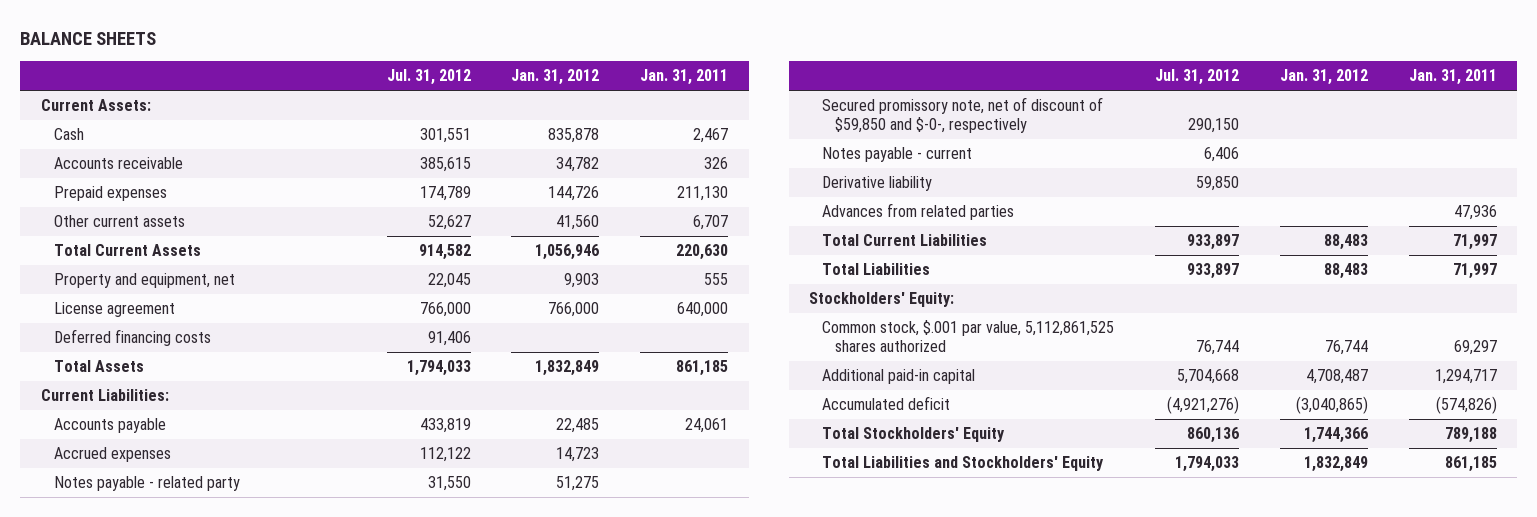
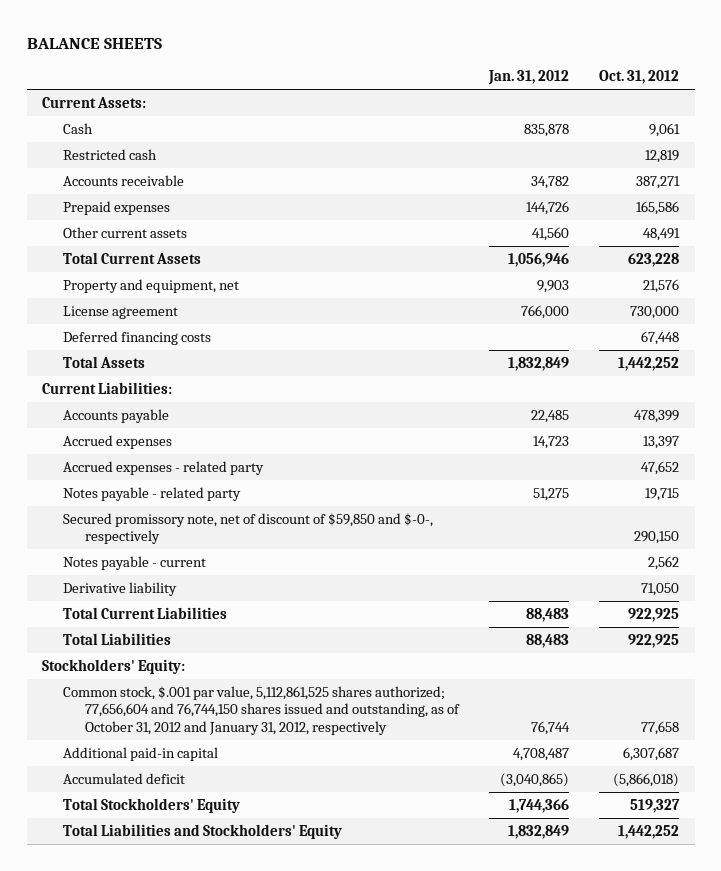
[386,69,471,86] Jul. 31, 2012 -> none
[640,69,729,86] Jan. 31, 2011 -> none
none -> [599,70,680,85] Oct. 31, 2012
none -> [63,148,158,160] Restricted cash
none -> [63,460,265,475] Accrued expenses - related party
[822,203,1015,221] Advances from related parties -> none
[822,320,1115,352] Common stock, $.001 par value, 5,112,861,525 shares authorized -> [63,685,460,735] Common stock, $.001 par value, 5,112,861,525 shares authorized; 77,656,604 and 76,744,150 shares issued and outstanding, as of October 31, 2012 and January 31, 2012, respectively

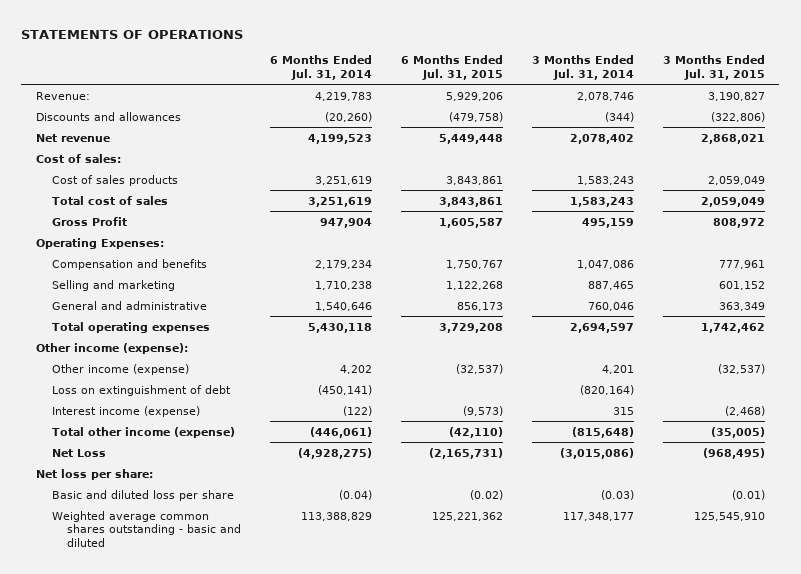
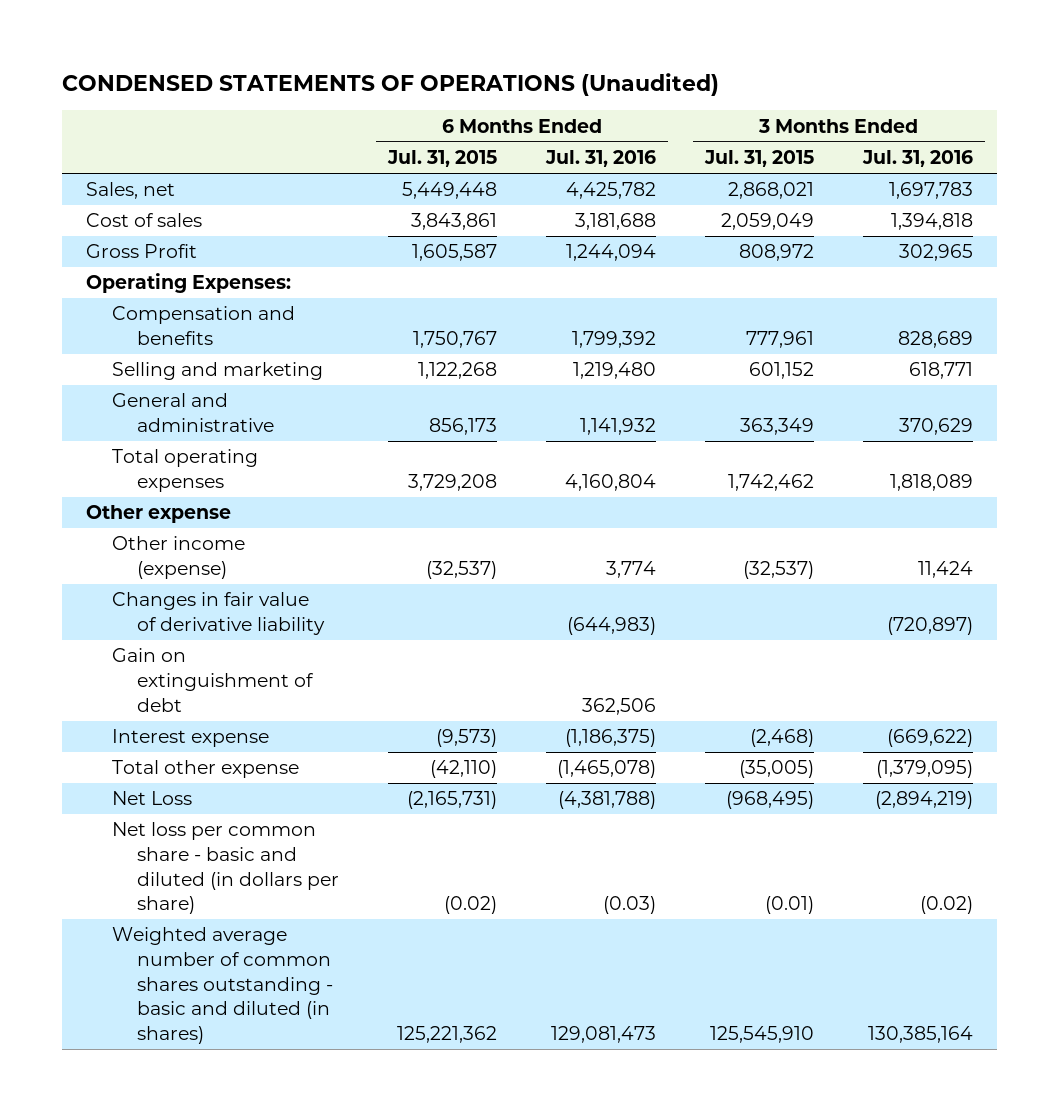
[21,29,244,39] STATEMENTS OF OPERATIONS -> [61,73,719,97] CONDENSED STATEMENTS OF OPERATIONS (Unaudited)
[270,55,373,81] 6 Months Ended Jul. 31, 2014 -> none
[532,55,635,81] 3 Months Ended Jul. 31, 2014 -> none
none -> [545,150,657,168] Jul. 31, 2016
none -> [861,150,973,168] Jul. 31, 2016
[35,91,90,100] Revenue: -> none
[35,111,181,121] Discounts and allowances -> none
[35,153,121,163] Cost of sales: -> none
[51,174,178,186] Cost of sales products -> none
[35,133,110,142] Net revenue -> [86,182,176,200] Sales, net
[51,195,168,205] Total cost of sales -> [86,213,203,228] Cost of sales
[35,342,188,354] Other income (expense): -> [86,505,232,524] Other expense
none -> [111,592,326,635] Changes in fair value of derivative liability
[51,384,231,396] Loss on extinguishment of debt -> [111,648,315,712] Gain on extinguishment of debt
[51,405,200,417] Interest income (expense) -> [111,729,269,748] Interest expense
[51,426,235,438] Total other income (expense) -> [111,760,299,779] Total other expense
[35,468,153,480] Net loss per share: -> none
[51,489,234,501] Basic and diluted loss per share -> [111,822,340,915] Net loss per common share - basic and diluted (in dollars per share)
[51,510,242,548] Weighted average common shares outstanding - basic and diluted -> [111,927,334,1044] Weighted average number of common shares outstanding - basic and diluted (in shares)

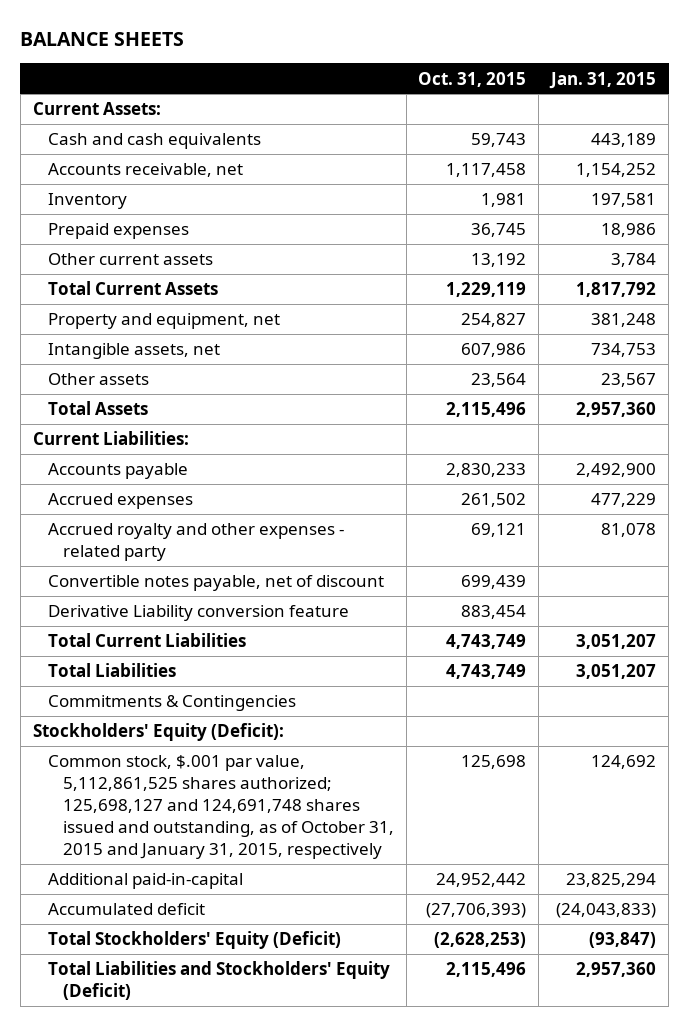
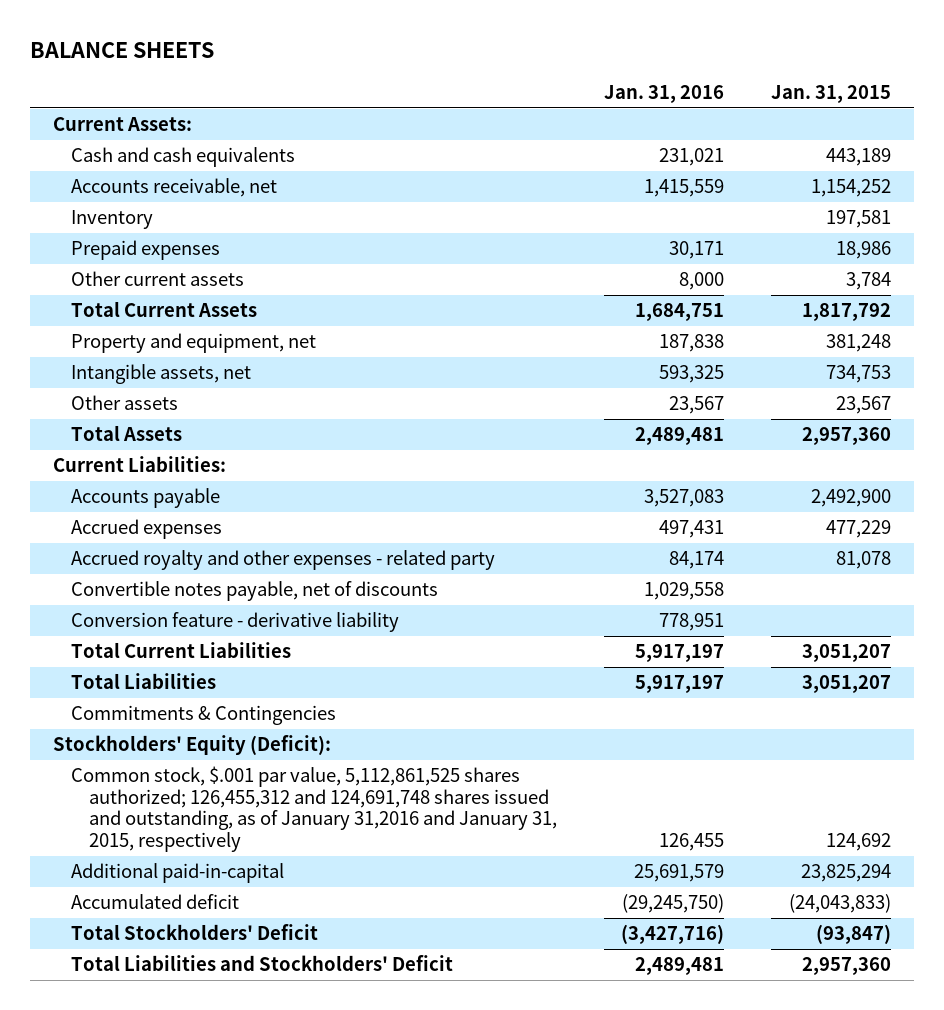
[418,71,527,87] Oct. 31, 2015 -> none
none -> [604,85,725,104] Jan. 31, 2016
[47,575,384,592] Convertible notes payable, net of discount -> [71,581,439,602] Convertible notes payable, net of discounts
[47,605,349,622] Derivative Liability conversion feature -> [71,612,400,633] Conversion feature - derivative liability
[47,755,394,859] Common stock, $.001 par value, 5,112,861,525 shares authorized; 125,698,127 and 124,691,748 shares issued and outstanding, as of October 31, 2015 and January 31, 2015, respectively -> [71,766,558,853] Common stock, $.001 par value, 5,112,861,525 shares authorized; 126,455,312 and 124,691,748 shares issued and outstanding, as of January 31,2016 and January 31, 2015, respectively
[47,931,341,950] Total Stockholders' Equity (Deficit) -> [71,924,319,941] Total Stockholders' Deficit
[47,961,390,1001] Total Liabilities and Stockholders' Equity (Deficit) -> [71,955,454,972] Total Liabilities and Stockholders' Deficit

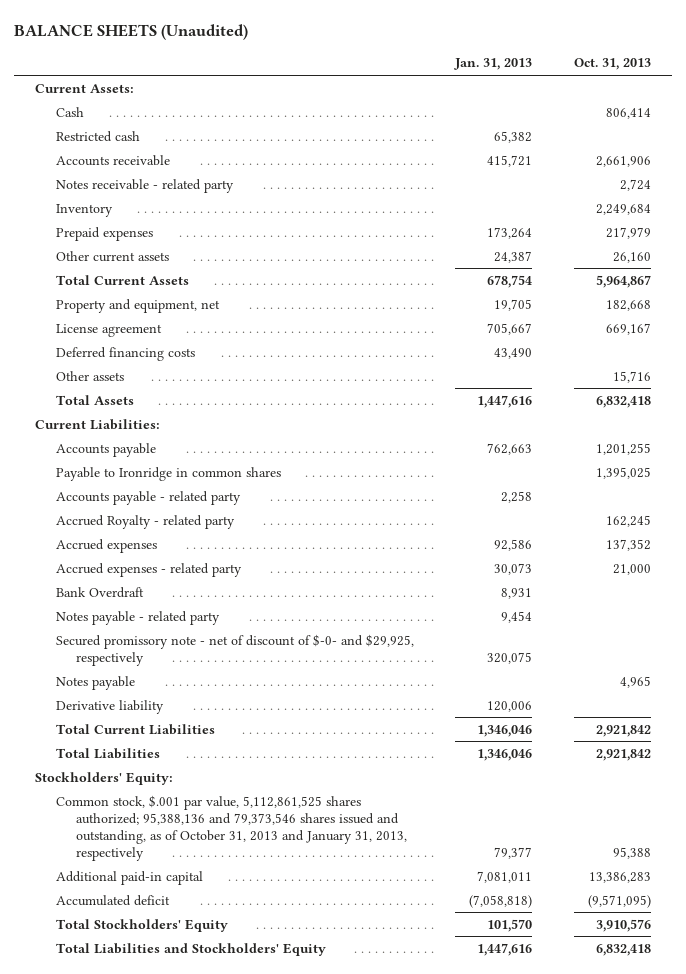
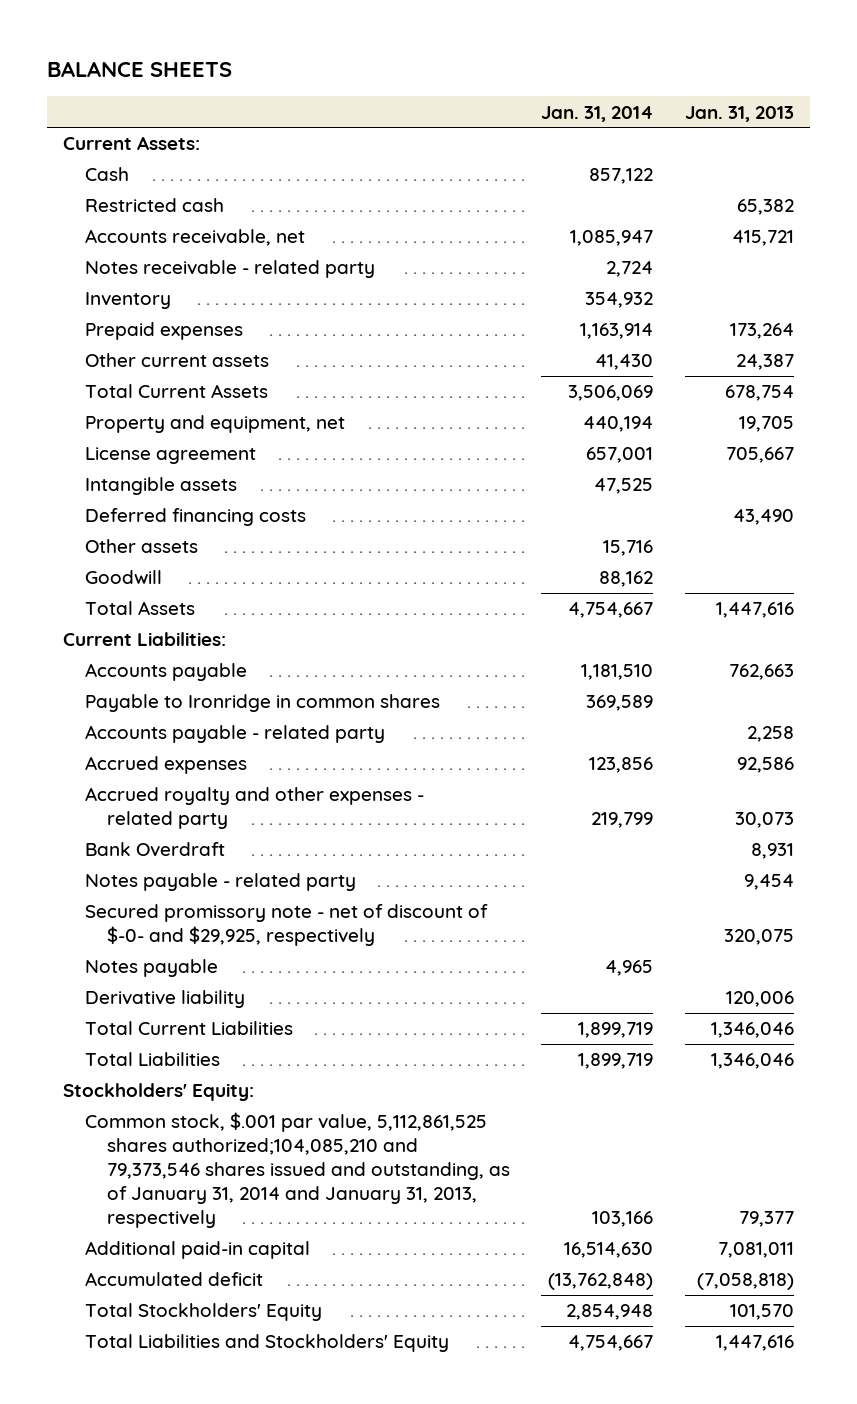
[14,24,249,41] BALANCE SHEETS (Unaudited) -> [47,61,233,78] BALANCE SHEETS
[573,58,651,71] Oct. 31, 2013 -> none
none -> [541,105,654,122] Jan. 31, 2014
[55,154,170,166] Accounts receivable -> [84,229,305,247] Accounts receivable, net
none -> [84,477,237,496] Intangible assets
none -> [84,570,162,585] Goodwill
[55,514,235,529] Accrued Royalty - related party -> none
[55,562,242,577] Accrued expenses - related party -> [84,787,424,830] Accrued royalty and other expenses - related party
[55,794,408,861] Common stock, $.001 par value, 5,112,861,525 shares authorized; 95,388,136 and 79,373,546 shares issued and outstanding, as of October 31, 2013 and January 31, 2013, respectively -> [84,1112,510,1229] Common stock, $.001 par value, 5,112,861,525 shares authorized;104,085,210 and 79,373,546 shares issued and outstanding, as of January 31, 2014 and January 31, 2013, respectively

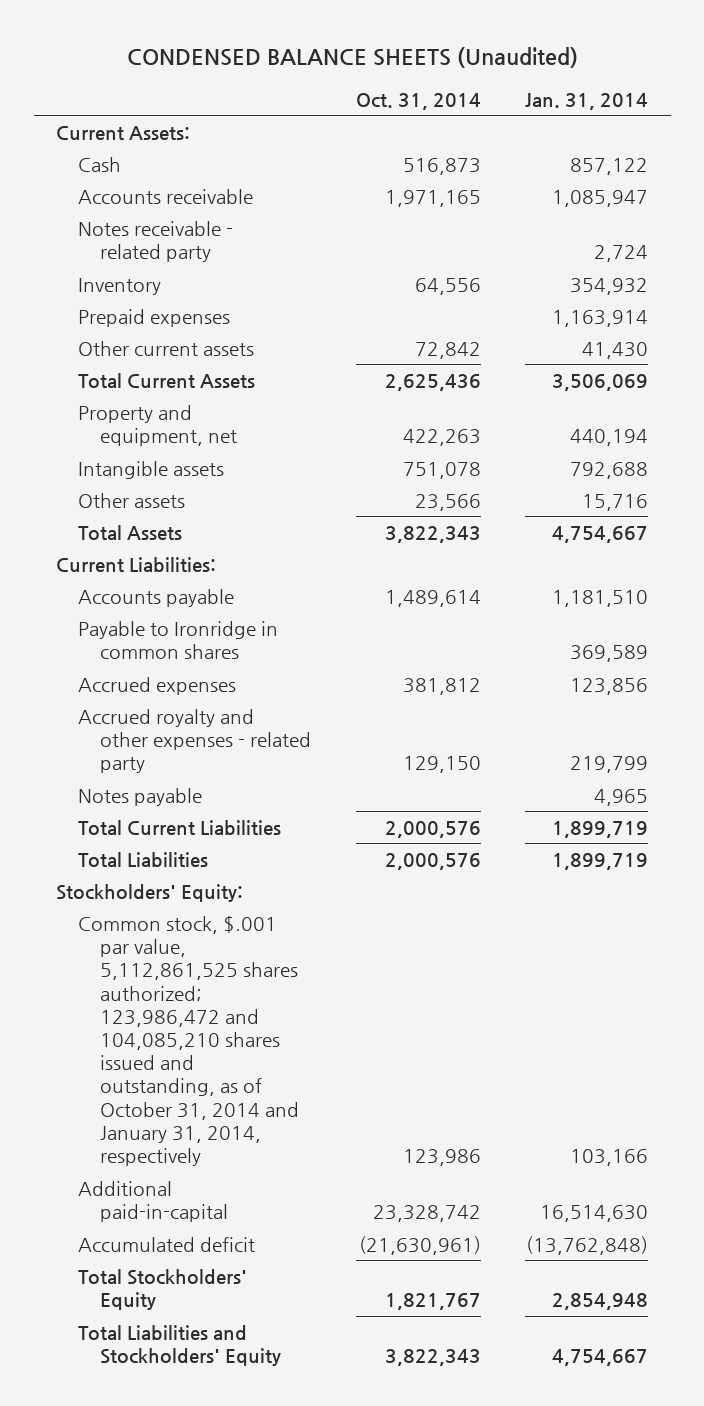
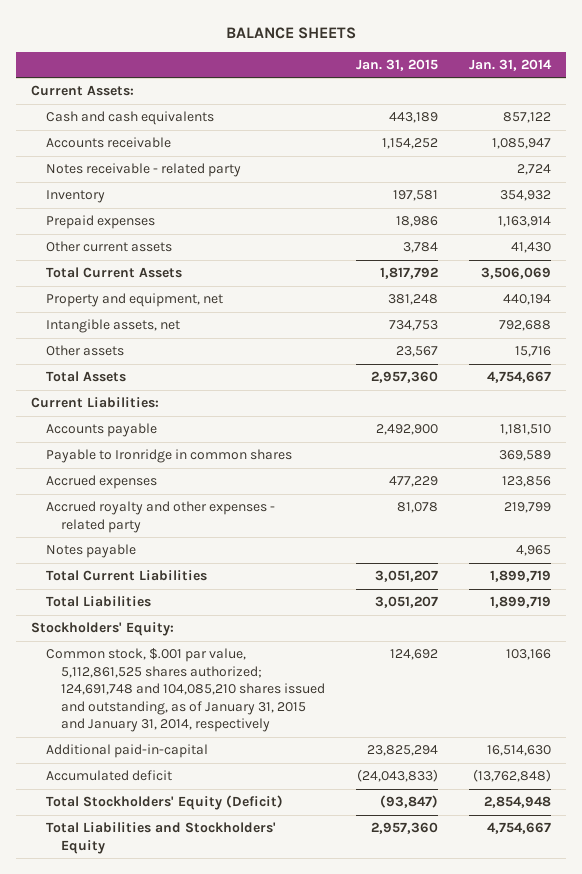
[127,46,579,68] CONDENSED BALANCE SHEETS (Unaudited) -> [226,26,357,39] BALANCE SHEETS
[355,92,481,110] Oct. 31, 2014 -> none
none -> [356,58,439,71] Jan. 31, 2015
[77,156,121,172] Cash -> [46,111,215,126] Cash and cash equivalents
[77,460,224,479] Intangible assets -> [46,319,181,334] Intangible assets, net
[77,915,299,1167] Common stock, $.001 par value, 5,112,861,525 shares authorized; 123,986,472 and 104,085,210 shares issued and outstanding, as of October 31, 2014 and January 31, 2014, respectively -> [46,648,326,733] Common stock, $.001 par value, 5,112,861,525 shares authorized; 124,691,748 and 104,085,210 shares issued and outstanding, as of January 31, 2015 and January 31, 2014, respectively
[77,1268,247,1311] Total Stockholders' Equity -> [46,795,284,811] Total Stockholders' Equity (Deficit)

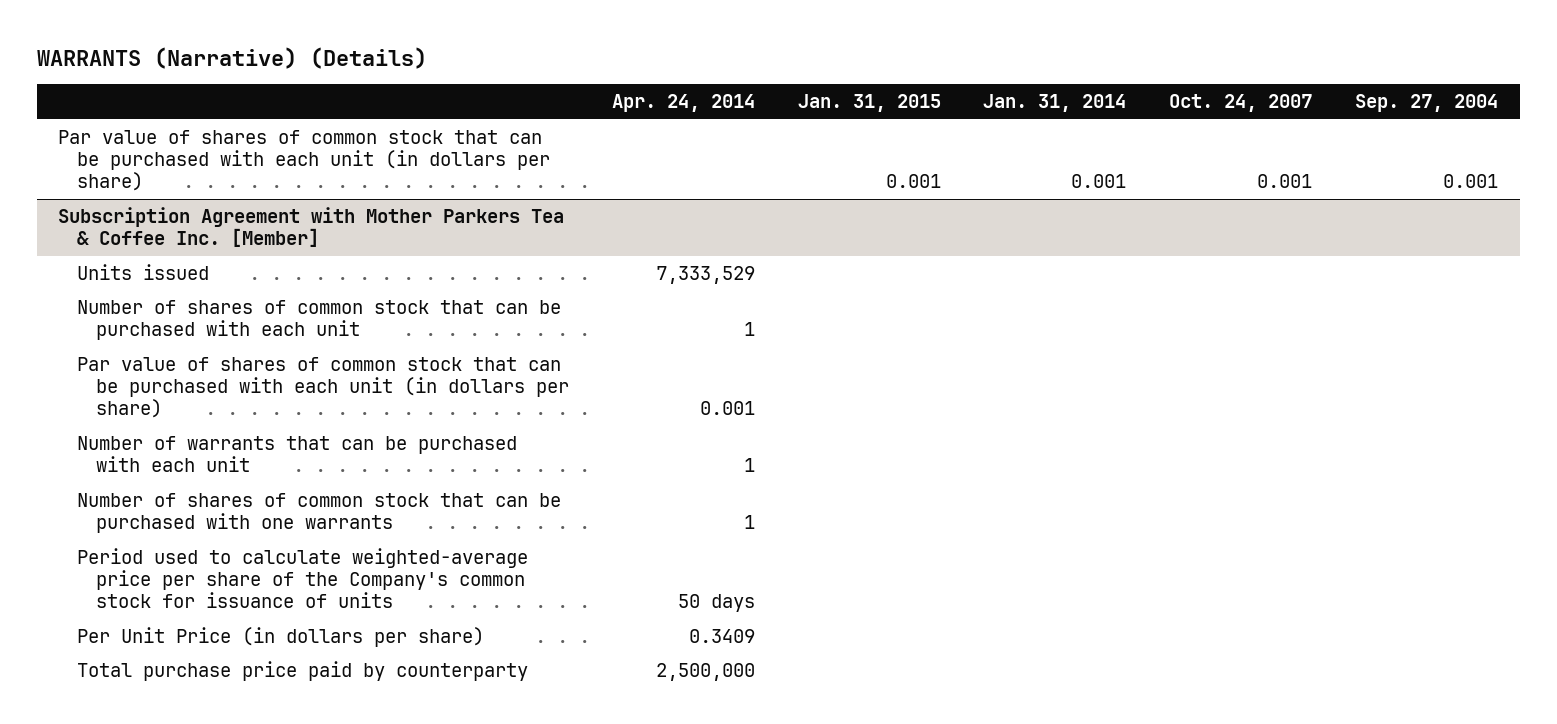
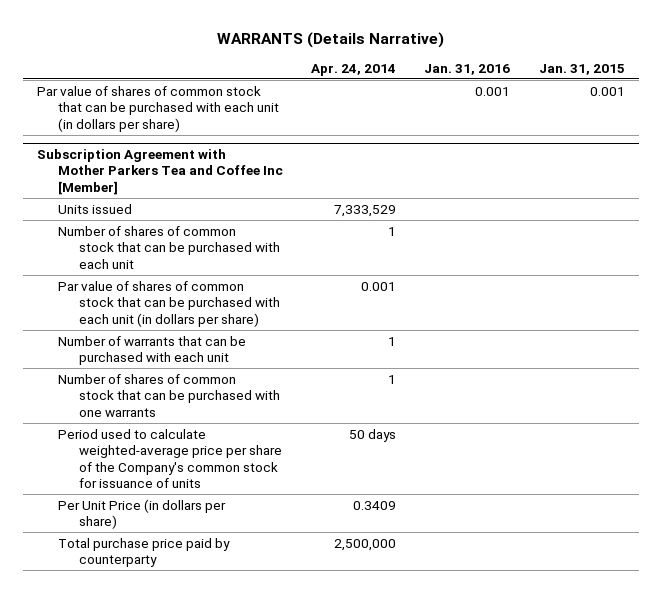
[36,46,427,69] WARRANTS (Narrative) (Details) -> [216,31,444,48] WARRANTS (Details Narrative)
[983,94,1127,113] Jan. 31, 2014 -> none
[1169,94,1313,113] Oct. 24, 2007 -> none
[1355,94,1499,113] Sep. 27, 2004 -> none
none -> [424,63,511,75] Jan. 31, 2016
[58,207,565,248] Subscription Agreement with Mother Parkers Tea & Coffee Inc. [Member] -> [37,148,284,195] Subscription Agreement with Mother Parkers Tea and Coffee Inc [Member]

